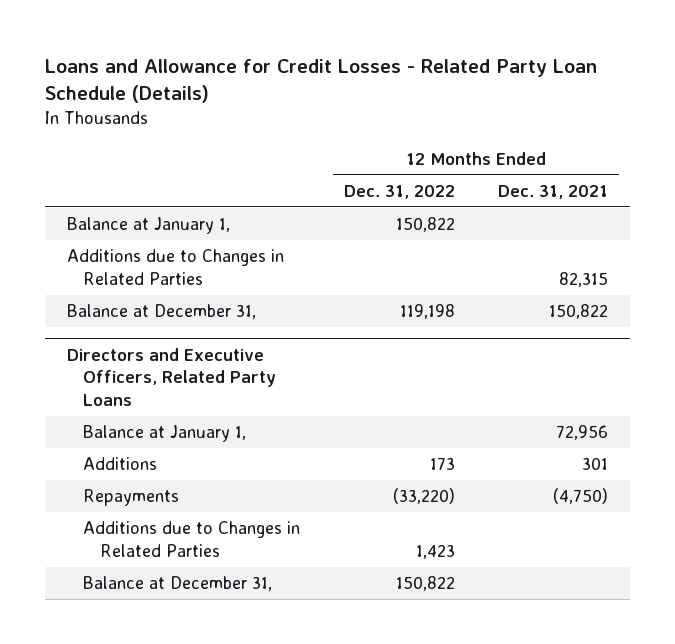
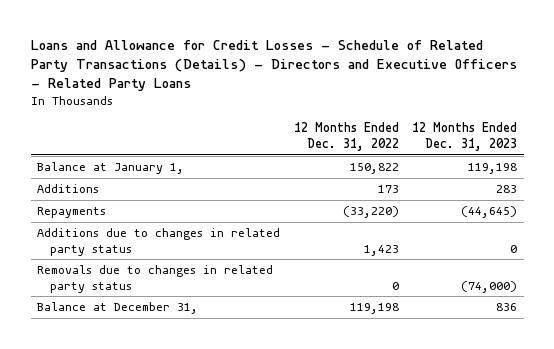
[44,58,597,104] Loans and Allowance for Credit Losses - Related Party Loan Schedule (Details) -> [30,39,517,92] Loans and Allowance for Credit Losses - Schedule of Related Party Transactions (Details) - Directors and Executive Officers - Related Party Loans
[498,184,609,199] Dec. 31, 2021 -> none
none -> [411,122,517,152] 12 Months Ended Dec. 31, 2023
[66,249,284,285] Additions due to Changes in Related Parties -> none
[66,347,277,406] Directors and Executive Officers, Related Party Loans -> none
[83,425,247,443] Balance at January 1, -> none
[83,576,273,592] Balance at December 31, -> none
[83,521,301,557] Additions due to Changes in Related Parties -> [37,228,281,256] Additions due to changes in related party status
none -> [37,265,274,293] Removals due to changes in related party status
[66,304,256,320] Balance at December 31, -> [37,302,199,315] Balance at December 31,

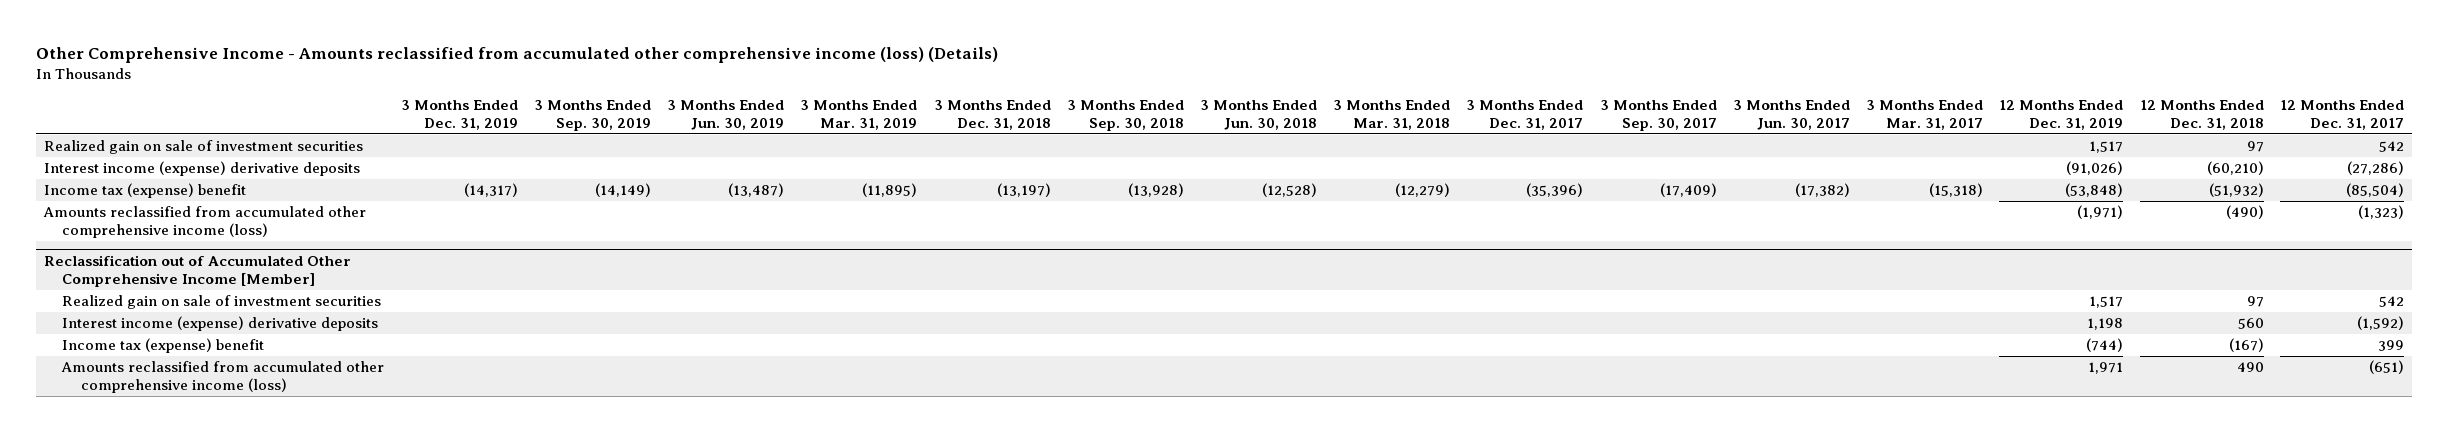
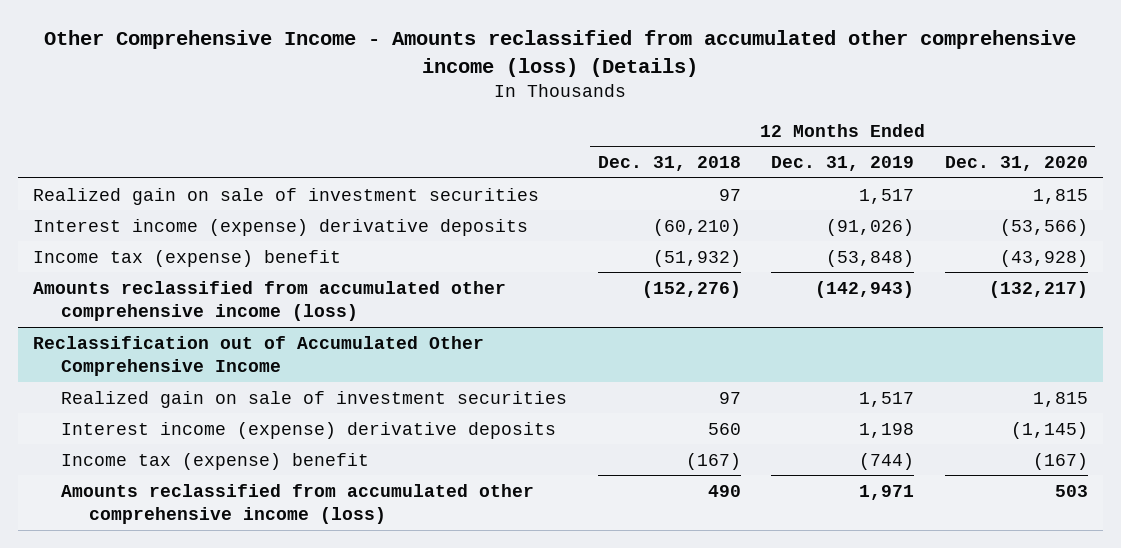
[400,99,518,130] 3 Months Ended Dec. 31, 2019 -> none
[533,99,651,131] 3 Months Ended Sep. 30, 2019 -> none
[667,99,785,130] 3 Months Ended Jun. 30, 2019 -> none
[800,99,918,130] 3 Months Ended Mar. 31, 2019 -> none
[933,99,1051,130] 3 Months Ended Dec. 31, 2018 -> none
[1066,99,1184,131] 3 Months Ended Sep. 30, 2018 -> none
[1199,99,1317,130] 3 Months Ended Jun. 30, 2018 -> none
[1333,99,1451,130] 3 Months Ended Mar. 31, 2018 -> none
[1466,99,1584,130] 3 Months Ended Dec. 31, 2017 -> none
[1599,99,1717,131] 3 Months Ended Sep. 30, 2017 -> none
[1732,99,1850,130] 3 Months Ended Jun. 30, 2017 -> none
[1866,99,1984,130] 3 Months Ended Mar. 31, 2017 -> none
[2279,99,2404,130] 12 Months Ended Dec. 31, 2017 -> none
none -> [944,155,1088,171] Dec. 31, 2020
[2077,205,2124,220] (1,971) -> [815,280,915,298] (142,943)
[2225,205,2264,220] (490) -> [641,280,741,298] (152,276)
[43,255,351,287] Reclassification out of Accumulated Other Comprehensive Income [Member] -> [33,335,485,376] Reclassification out of Accumulated Other Comprehensive Income

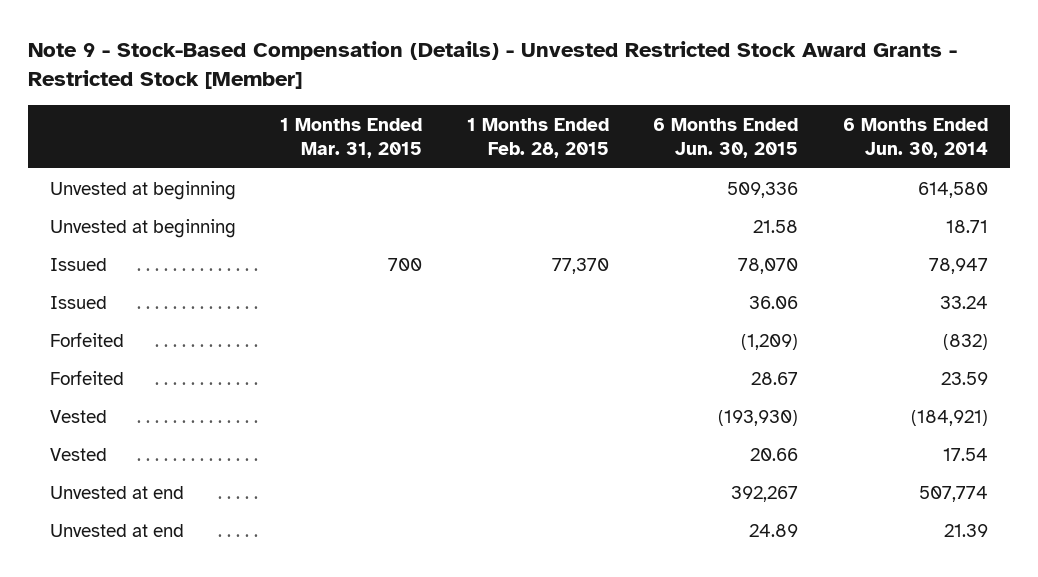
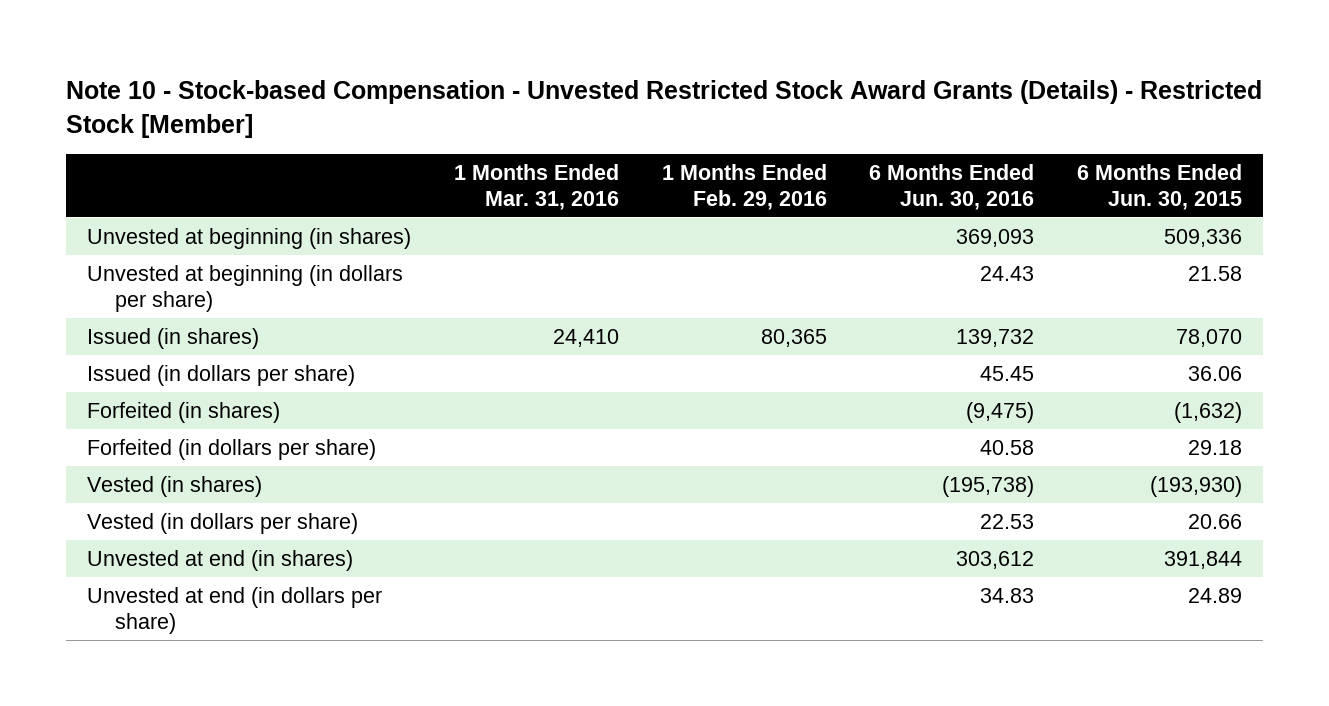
[27,41,957,90] Note 9 - Stock-Based Compensation (Details) - Unvested Restricted Stock Award Grants - Restricted Stock [Member] -> [65,80,1262,138] Note 10 - Stock-based Compensation - Unvested Restricted Stock Award Grants (Details) - Restricted Stock [Member]
[280,117,423,159] 1 Months Ended Mar. 31, 2015 -> none
[466,117,609,159] 1 Months Ended Feb. 28, 2015 -> none
[842,117,988,159] 6 Months Ended Jun. 30, 2014 -> none
none -> [453,164,619,211] 1 Months Ended Mar. 31, 2016
none -> [661,164,827,211] 1 Months Ended Feb. 29, 2016
none -> [869,164,1035,211] 6 Months Ended Jun. 30, 2016
[49,180,236,200] Unvested at beginning -> [87,227,412,249] Unvested at beginning (in shares)
[49,218,236,238] Unvested at beginning -> [87,264,404,312] Unvested at beginning (in dollars per share)
[49,257,107,271] Issued -> [87,327,260,349] Issued (in shares)
[49,295,107,309] Issued -> [87,364,356,386] Issued (in dollars per share)
[49,331,124,347] Forfeited -> [87,401,281,423] Forfeited (in shares)
[741,333,799,350] (1,209) -> [1173,401,1242,423] (1,632)
[49,369,124,385] Forfeited -> [87,438,377,460] Forfeited (in dollars per share)
[751,371,799,385] 28.67 -> [1187,439,1242,455] 29.18
[49,409,107,423] Vested -> [87,475,263,497] Vested (in shares)
[49,447,107,461] Vested -> [87,512,359,534] Vested (in dollars per share)
[49,485,184,499] Unvested at end -> [87,549,354,571] Unvested at end (in shares)
[731,485,799,502] 392,267 -> [1163,550,1242,569] 391,844
[49,523,184,537] Unvested at end -> [87,586,383,634] Unvested at end (in dollars per share)

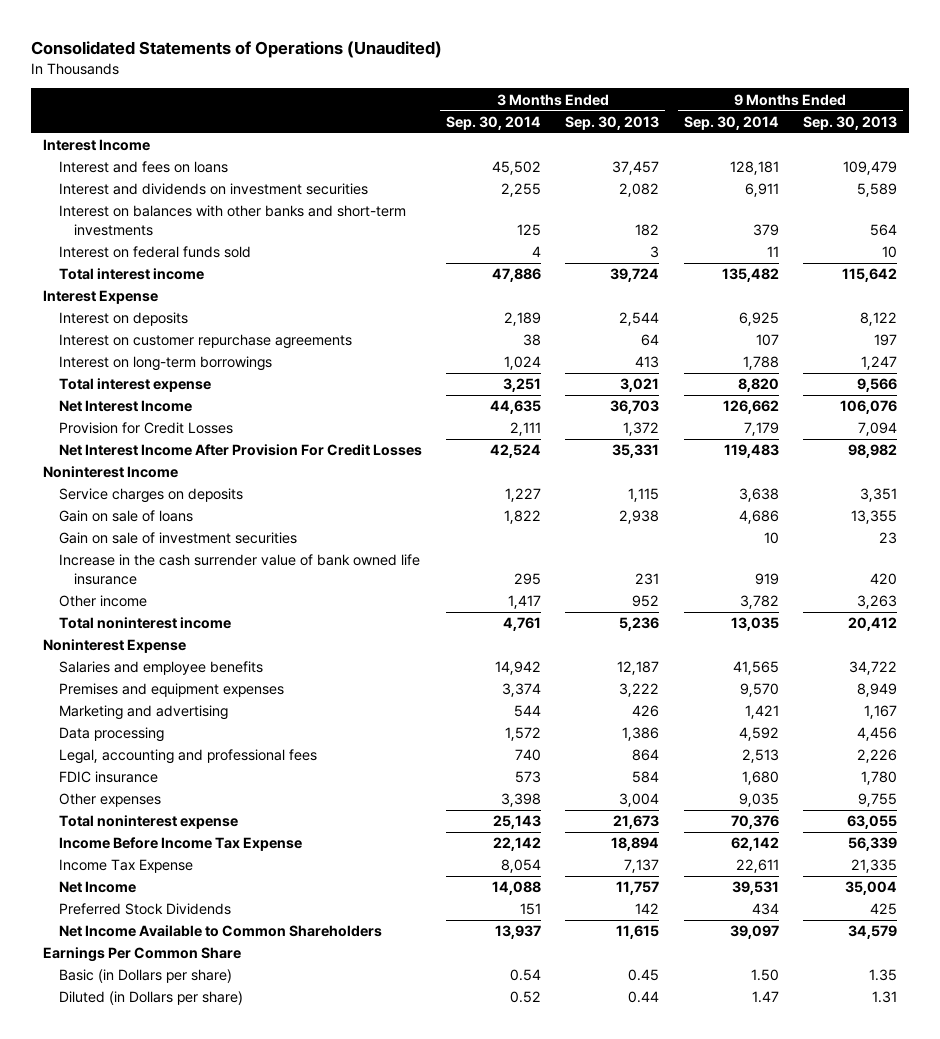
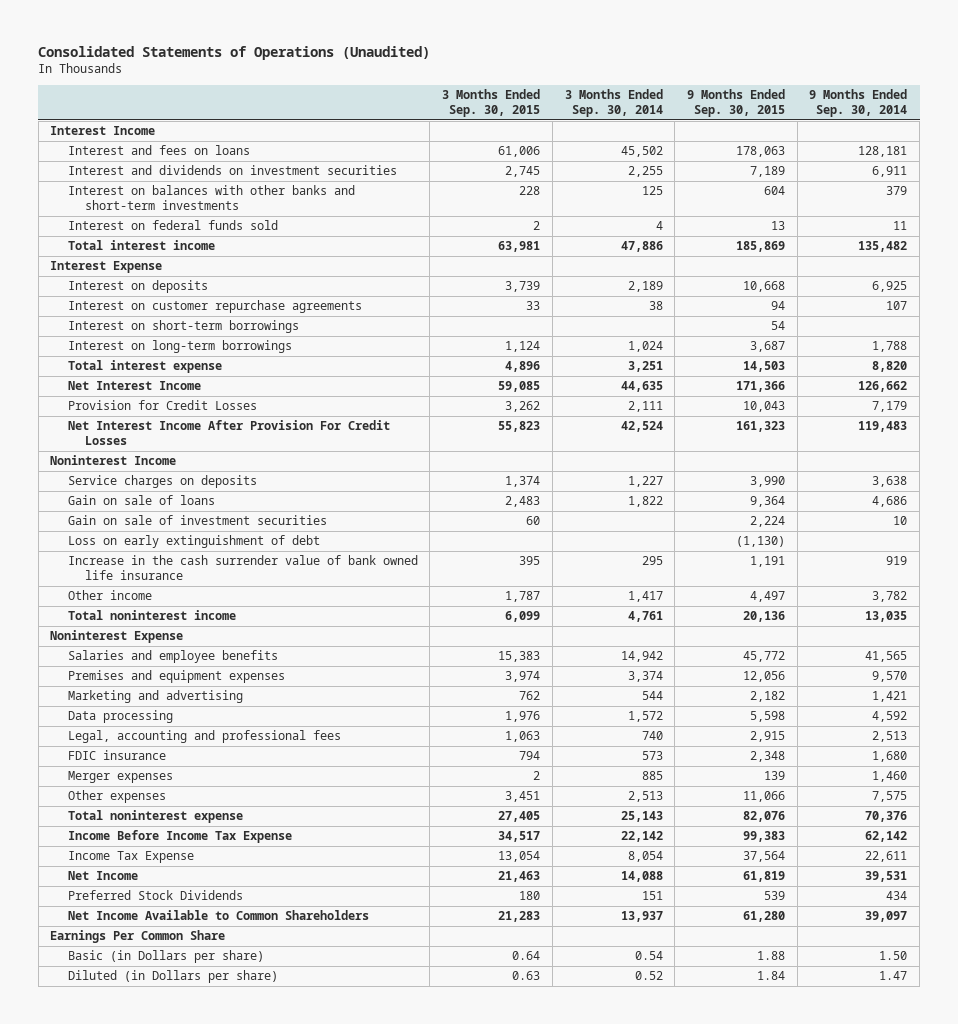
[565,115,660,130] Sep. 30, 2013 -> none
[802,115,897,130] Sep. 30, 2013 -> none
none -> [442,89,541,118] 3 Months Ended Sep. 30, 2015
none -> [686,89,785,118] 9 Months Ended Sep. 30, 2015
none -> [67,320,299,334] Interest on short-term borrowings
none -> [67,535,320,549] Loss on early extinguishment of debt
none -> [67,771,173,784] Merger expenses
[501,793,542,808] 3,398 -> [627,791,663,803] 2,513
[738,793,779,808] 9,035 -> [872,791,908,803] 7,575

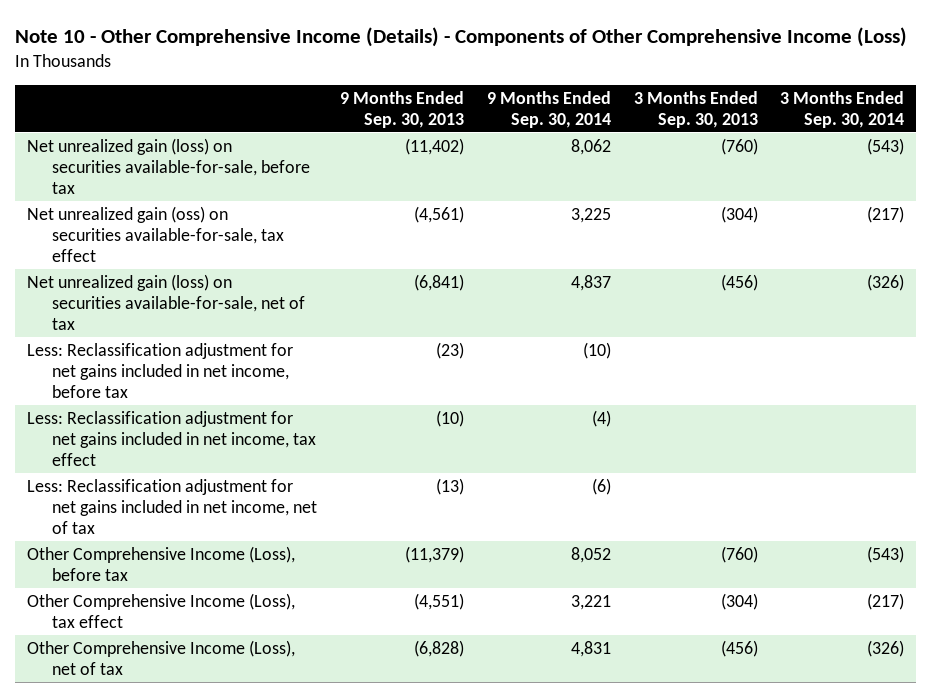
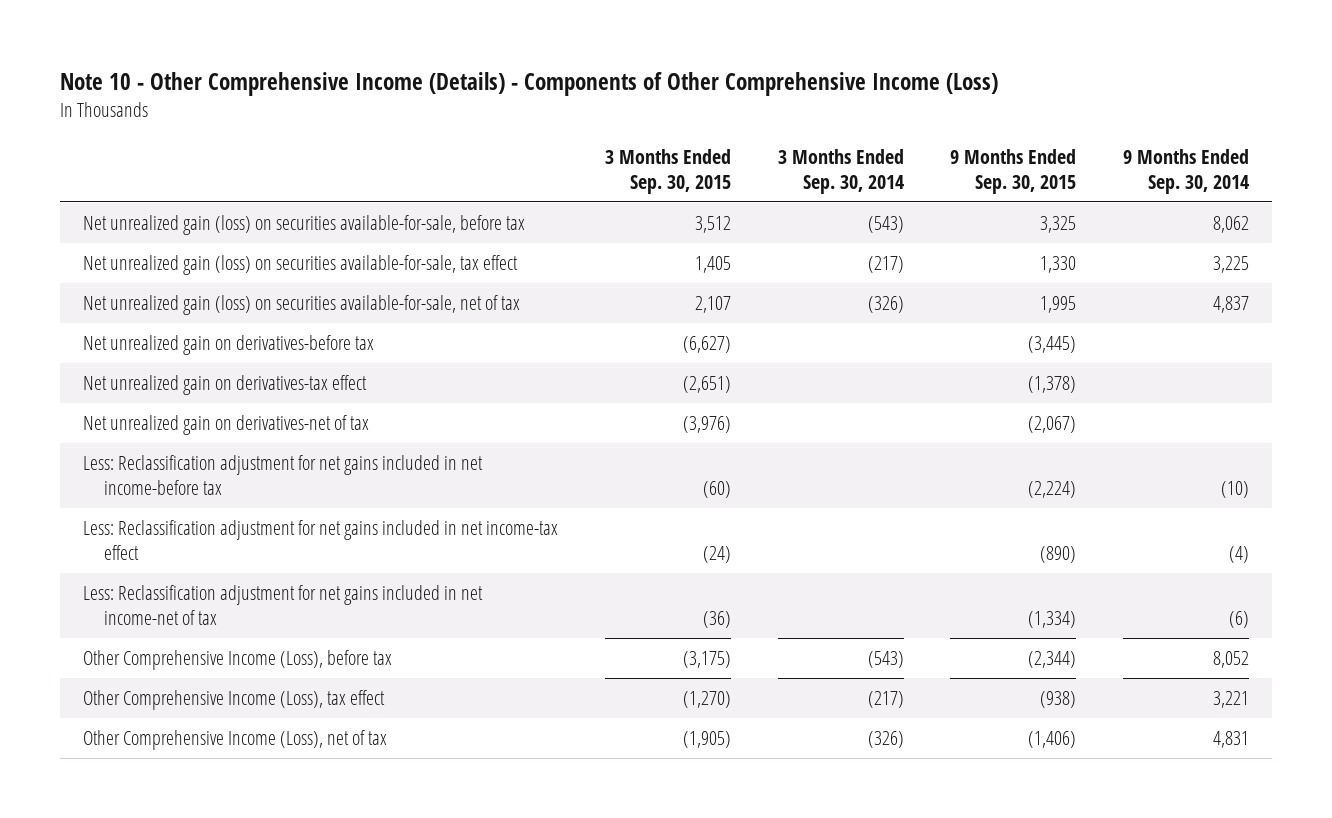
[340,90,465,128] 9 Months Ended Sep. 30, 2013 -> none
[633,90,758,128] 3 Months Ended Sep. 30, 2013 -> none
none -> [605,148,732,194] 3 Months Ended Sep. 30, 2015
none -> [950,148,1077,194] 9 Months Ended Sep. 30, 2015
[26,205,285,262] Net unrealized gain (oss) on securities available-for-sale, tax effect -> [83,255,519,276] Net unrealized gain (loss) on securities available-for-sale, tax effect
none -> [83,335,375,356] Net unrealized gain on derivatives-before tax
none -> [83,375,368,396] Net unrealized gain on derivatives-tax effect
none -> [83,415,370,436] Net unrealized gain on derivatives-net of tax
[26,342,293,398] Less: Reclassification adjustment for net gains included in net income, before tax -> [83,455,484,496] Less: Reclassification adjustment for net gains included in net income-before tax
[26,410,317,466] Less: Reclassification adjustment for net gains included in net income, tax effect -> [83,520,559,561] Less: Reclassification adjustment for net gains included in net income-tax effect
[26,478,318,534] Less: Reclassification adjustment for net gains included in net income, net of tax -> [83,585,484,626] Less: Reclassification adjustment for net gains included in net income-net of tax

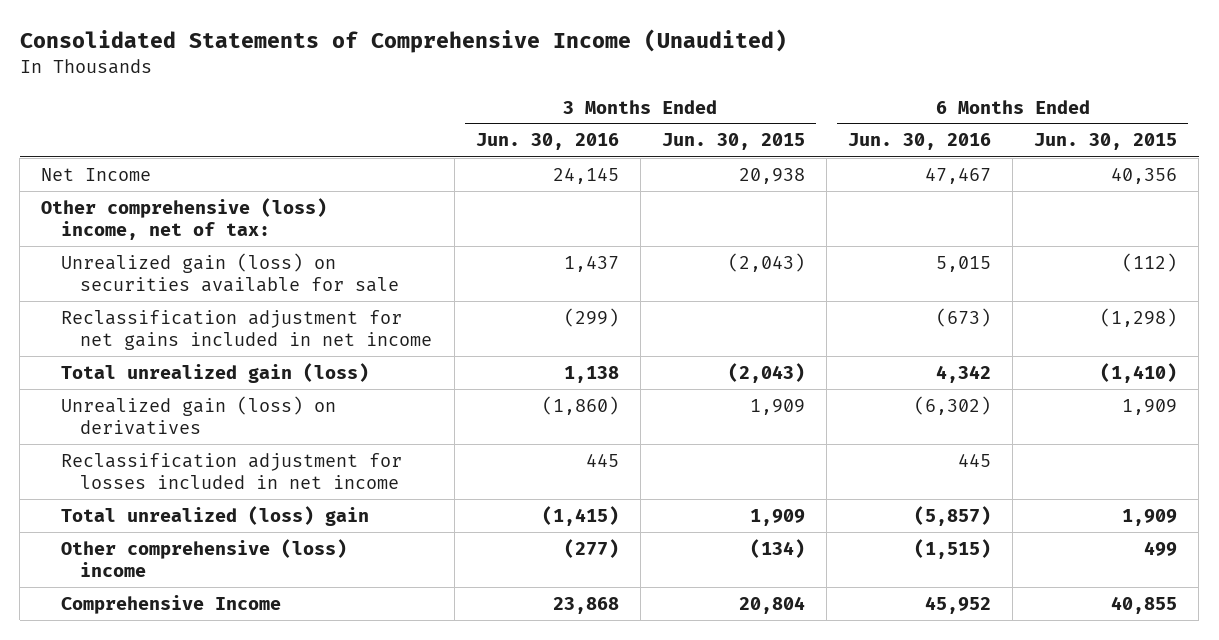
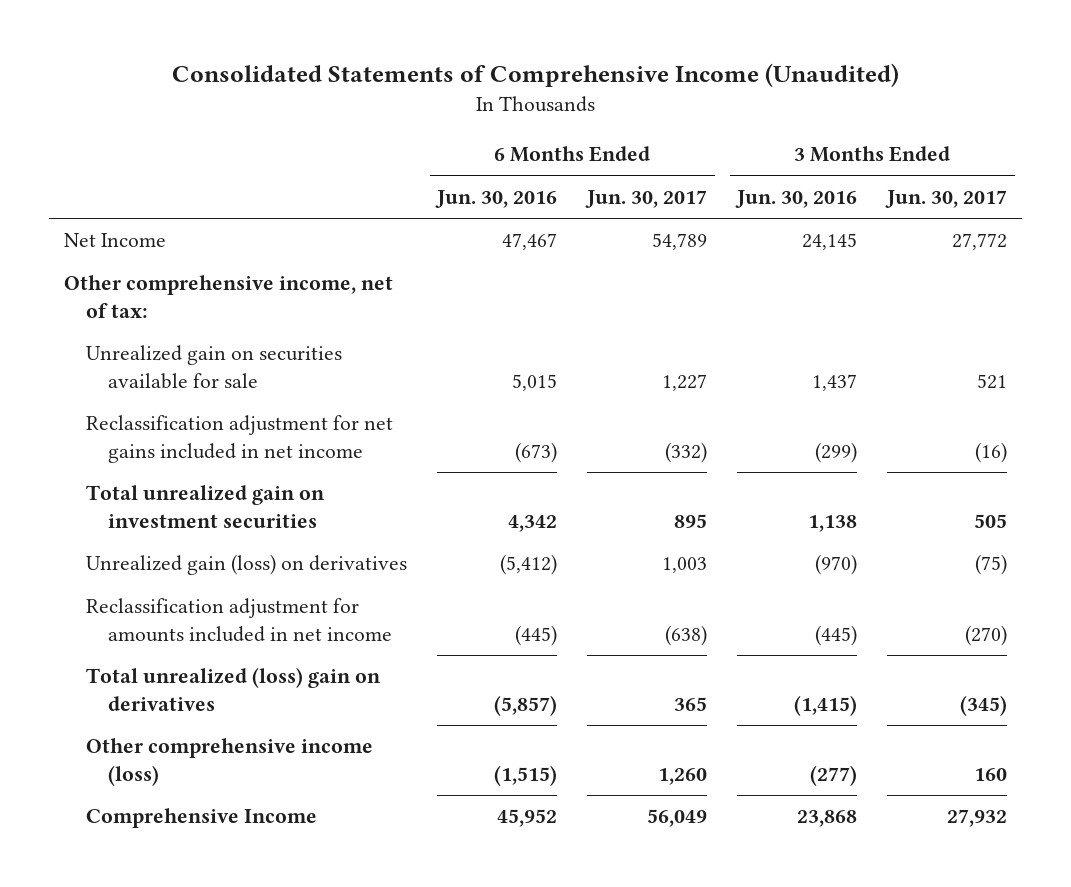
[661,133,805,151] Jun. 30, 2015 -> none
[1034,133,1178,151] Jun. 30, 2015 -> none
none -> [585,189,708,208] Jun. 30, 2017
none -> [885,189,1008,208] Jun. 30, 2017
[41,197,328,241] Other comprehensive (loss) income, net of tax: -> [63,275,393,318] Other comprehensive income, net of tax:
[60,252,400,293] Unrealized gain (loss) on securities available for sale -> [86,345,343,389] Unrealized gain on securities available for sale
[60,362,369,383] Total unrealized gain (loss) -> [86,485,326,528] Total unrealized gain on investment securities
[541,395,619,415] (1,860) -> [815,554,858,576] (970)
[913,395,991,415] (6,302) -> [500,554,558,576] (5,412)
[60,452,402,490] Reclassification adjustment for losses included in net income -> [86,598,393,642] Reclassification adjustment for amounts included in net income
[585,453,619,467] 445 -> [815,624,858,646] (445)
[957,453,991,467] 445 -> [515,624,558,646] (445)
[60,505,369,526] Total unrealized (loss) gain -> [86,667,382,711] Total unrealized (loss) gain on derivatives
[60,538,347,578] Other comprehensive (loss) income -> [86,738,374,786] Other comprehensive income (loss)

